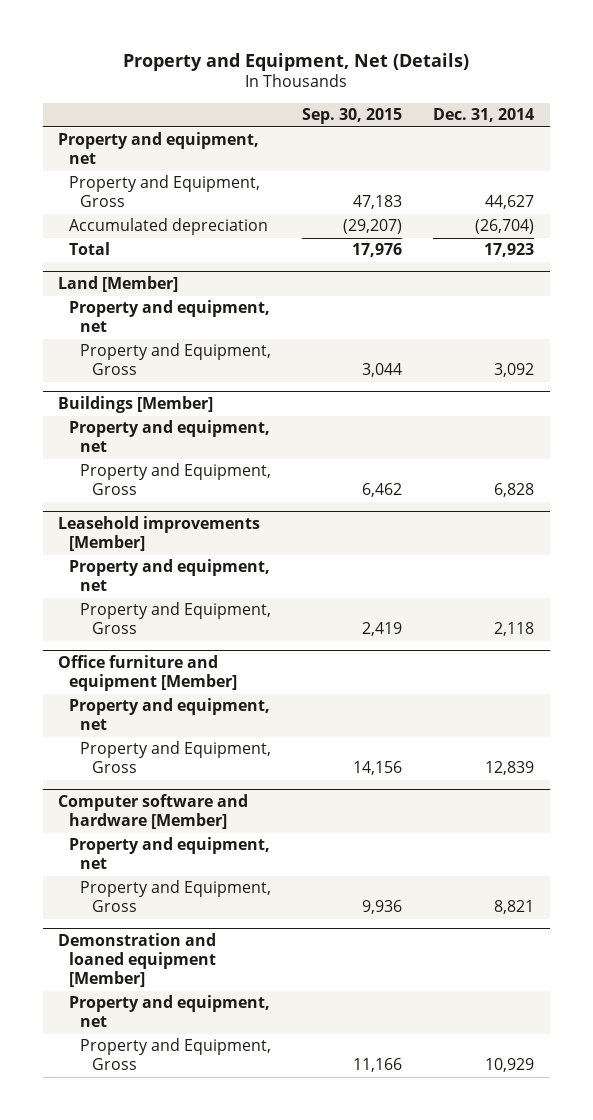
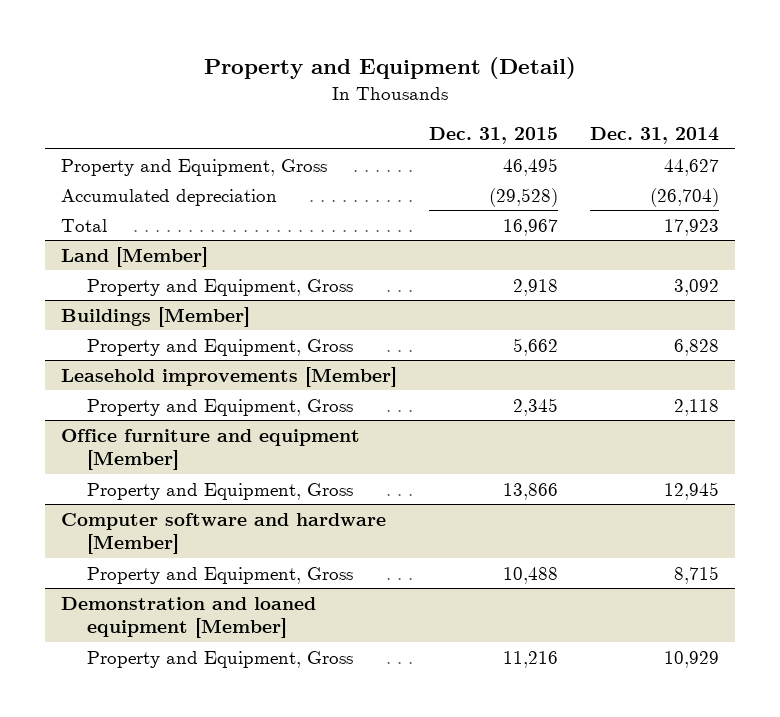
[123,52,470,71] Property and Equipment, Net (Details) -> [204,57,577,80] Property and Equipment (Detail)
[302,108,403,125] Sep. 30, 2015 -> none
none -> [429,127,559,145] Dec. 31, 2015
[58,132,260,165] Property and equipment, net -> none
[69,300,271,333] Property and equipment, net -> none
[69,420,271,453] Property and equipment, net -> none
[69,559,271,592] Property and equipment, net -> none
[69,698,271,731] Property and equipment, net -> none
[485,761,535,776] 12,839 -> [664,481,720,500] 12,945
[69,837,271,870] Property and equipment, net -> none
[494,900,535,915] 8,821 -> [674,565,720,584] 8,715
[69,995,271,1028] Property and equipment, net -> none

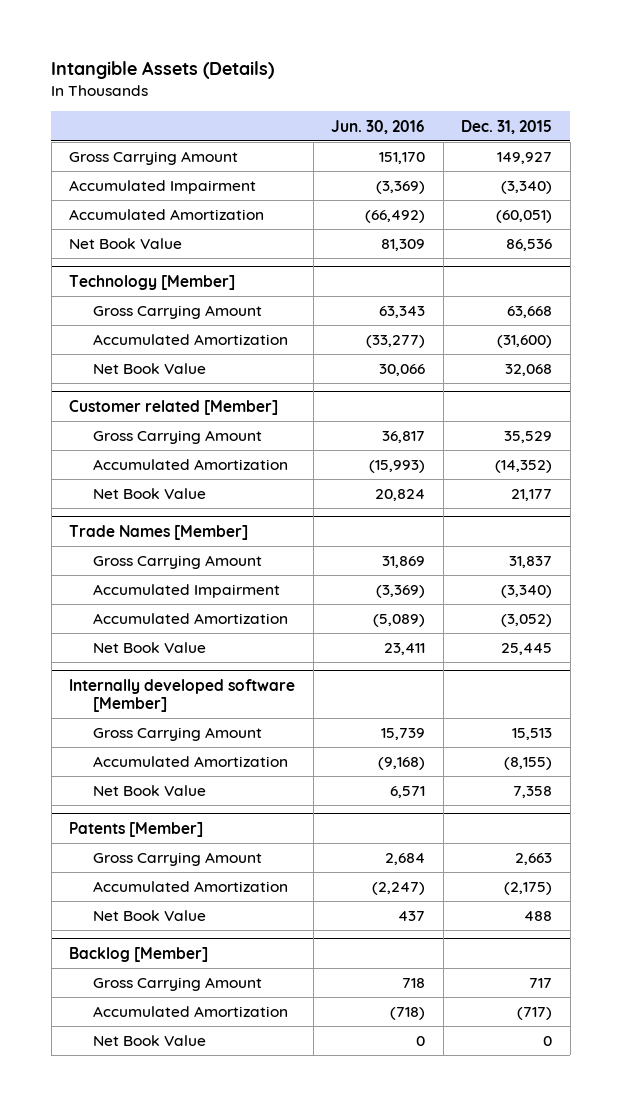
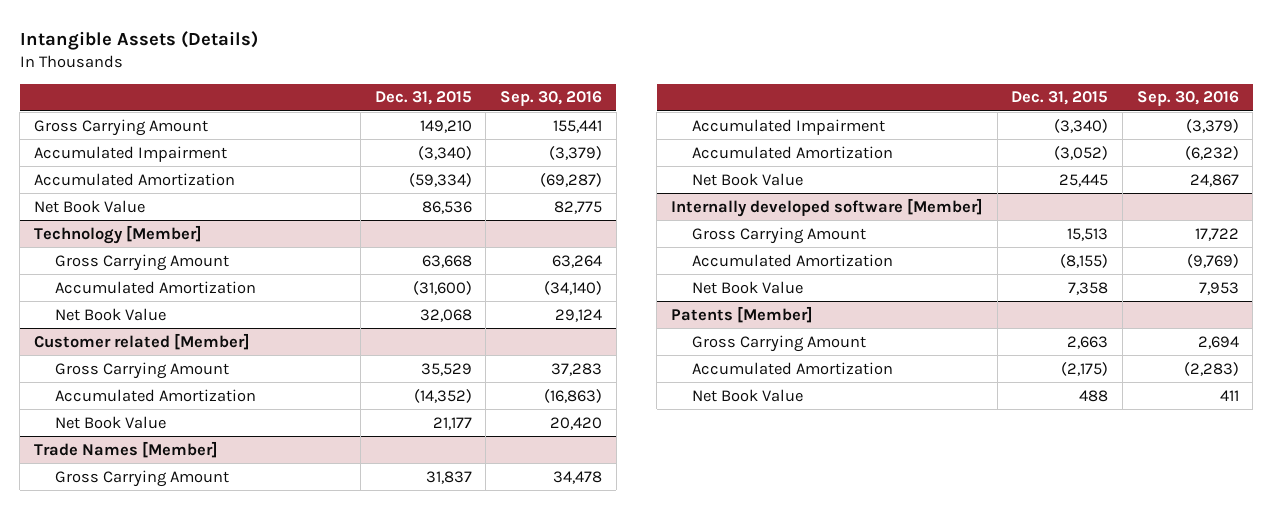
[331,119,426,134] Jun. 30, 2016 -> none
none -> [499,91,602,107] Sep. 30, 2016
[497,152,553,165] 149,927 -> [419,119,472,133] 149,210
[496,210,553,224] (60,051) -> [408,172,472,187] (59,334)
[69,947,209,963] Backlog [Member] -> none
[93,977,263,992] Gross Carrying Amount -> none
[93,1006,289,1018] Accumulated Amortization -> none
[93,1035,207,1047] Net Book Value -> none

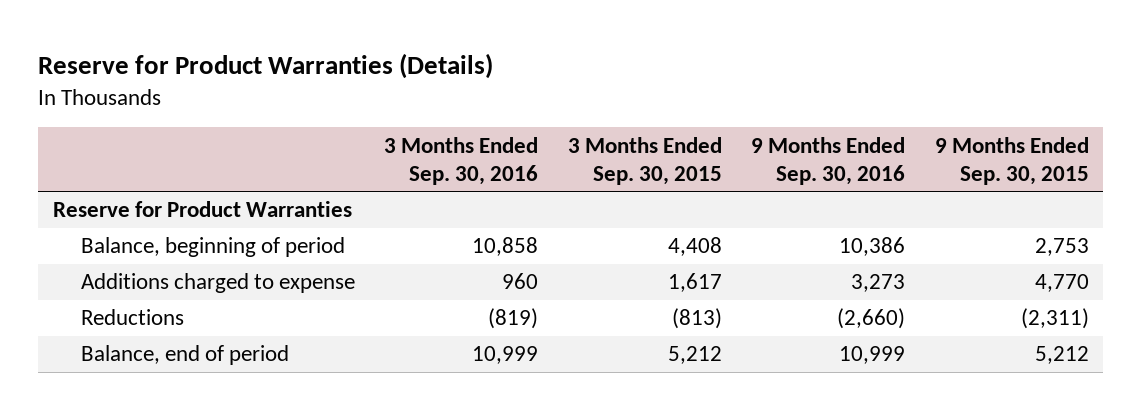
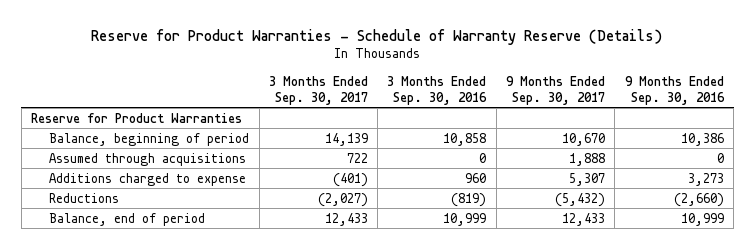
[38,52,494,79] Reserve for Product Warranties (Details) -> [91,29,663,46] Reserve for Product Warranties - Schedule of Warranty Reserve (Details)
[567,136,722,185] 3 Months Ended Sep. 30, 2015 -> none
[934,136,1089,185] 9 Months Ended Sep. 30, 2015 -> none
none -> [268,75,368,105] 3 Months Ended Sep. 30, 2017
none -> [506,75,606,105] 9 Months Ended Sep. 30, 2017
none -> [49,152,247,166] Assumed through acquisitions

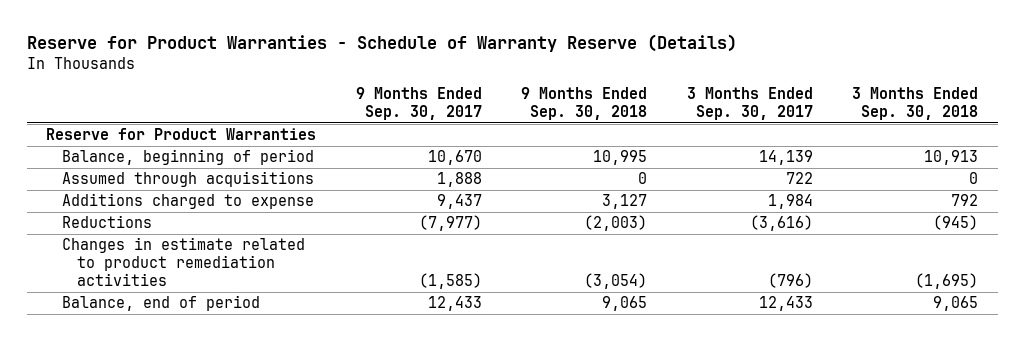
[387,75,488,105] 3 Months Ended Sep. 30, 2016 -> none
[624,75,725,105] 9 Months Ended Sep. 30, 2016 -> none
none -> [521,87,648,121] 9 Months Ended Sep. 30, 2018
none -> [851,87,978,121] 3 Months Ended Sep. 30, 2018
[332,172,368,187] (401) -> [767,194,813,210] 1,984
[569,172,606,186] 5,307 -> [436,194,482,210] 9,437
[317,192,368,207] (2,027) -> [749,215,813,232] (3,616)
[555,192,606,207] (5,432) -> [418,215,482,232] (7,977)
none -> [61,237,305,286] Changes in estimate related to product remediation activities

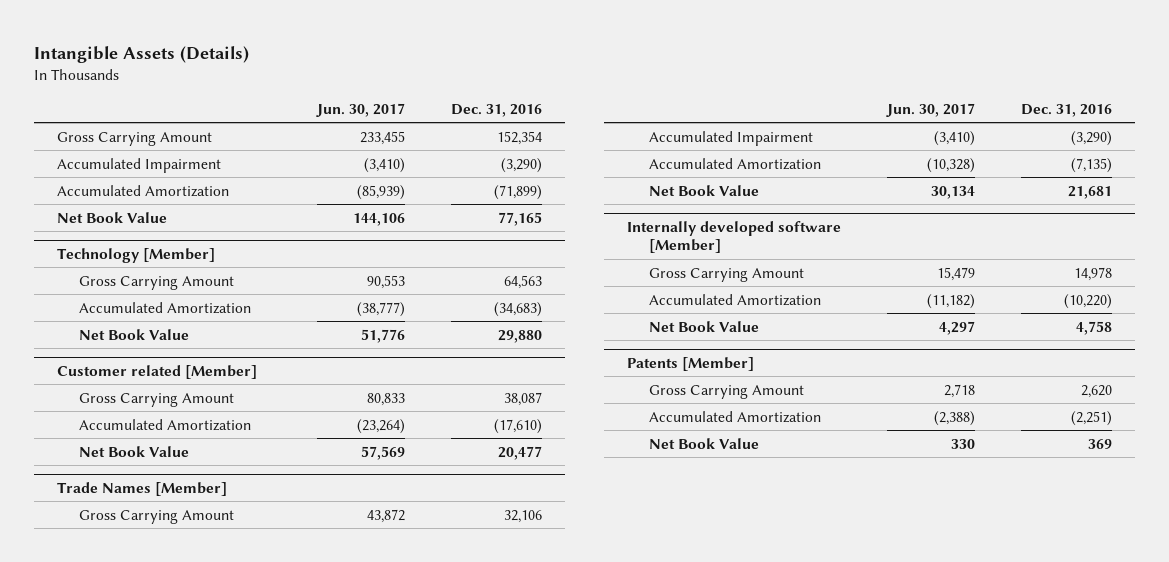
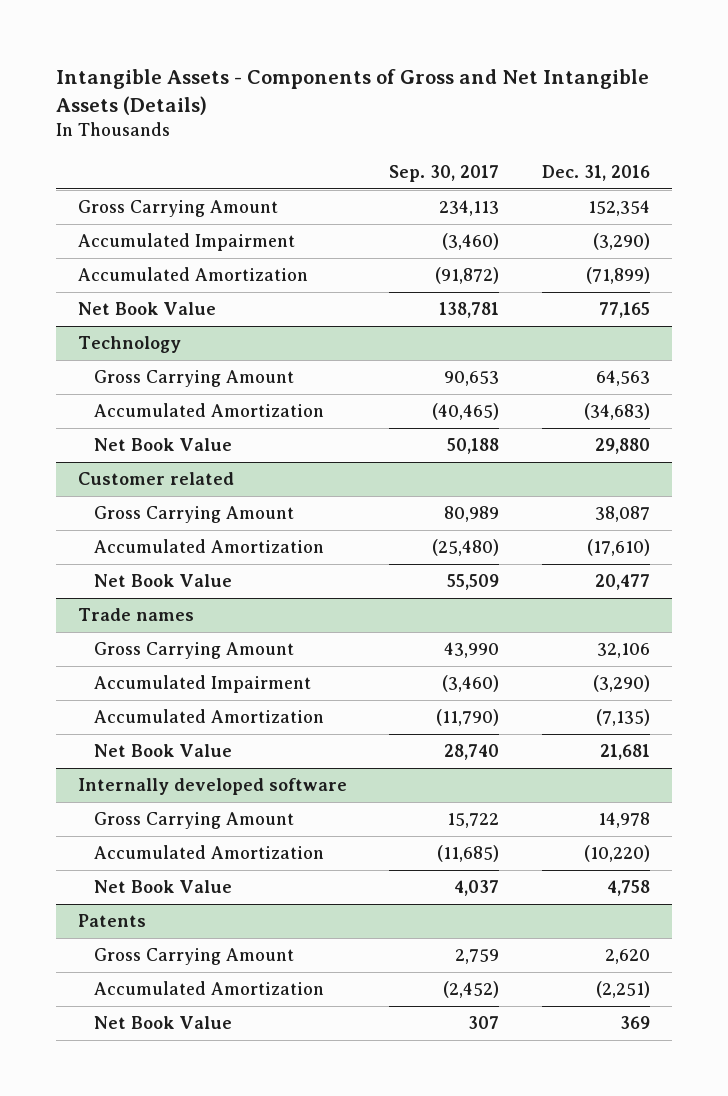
[34,45,250,63] Intangible Assets (Details) -> [56,69,650,116] Intangible Assets - Components of Gross and Net Intangible Assets (Details)
[316,102,406,117] Jun. 30, 2017 -> none
none -> [389,164,500,182] Sep. 30, 2017
[57,247,216,263] Technology [Member] -> [77,336,181,354] Technology
[57,364,258,379] Customer related [Member] -> [77,472,234,486] Customer related
[57,481,228,496] Trade Names [Member] -> [77,608,194,622] Trade names
[627,220,842,254] Internally developed software [Member] -> [77,778,347,796] Internally developed software
[627,356,755,371] Patents [Member] -> [77,914,146,928] Patents

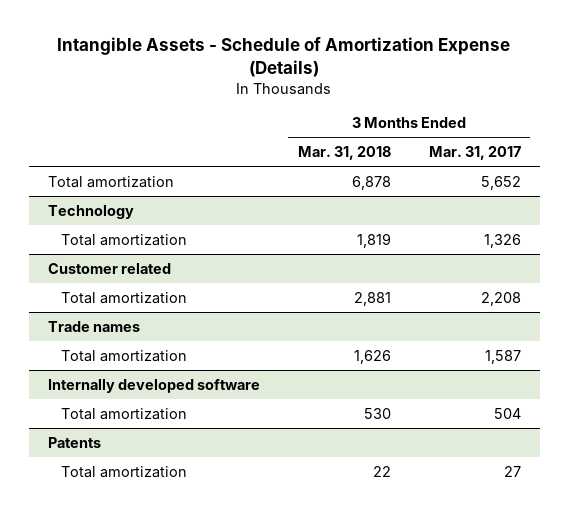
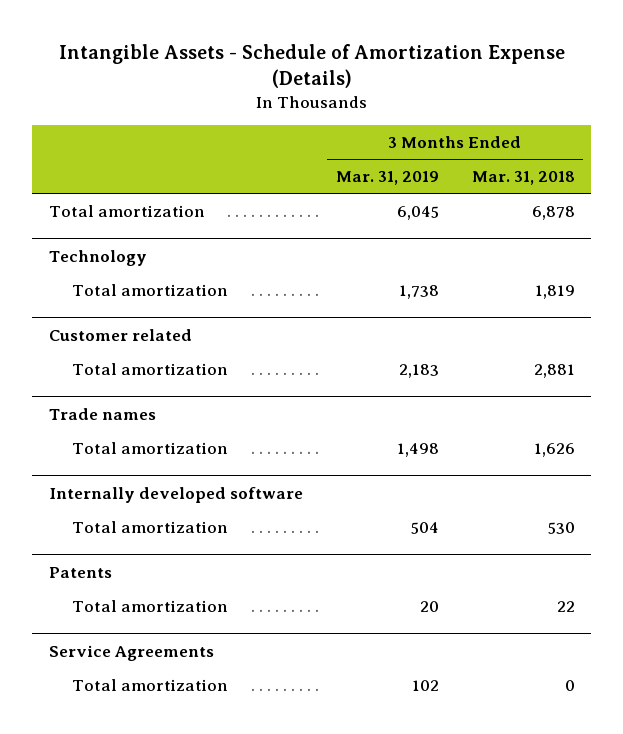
[428,146,521,161] Mar. 31, 2017 -> none
none -> [335,171,439,186] Mar. 31, 2019
none -> [48,644,214,661] Service Agreements
none -> [71,678,228,691] Total amortization

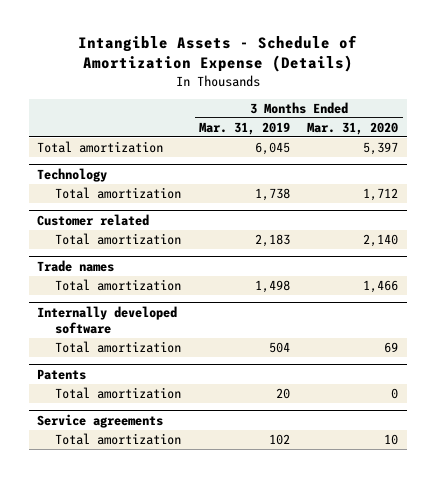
[471,171,575,186] Mar. 31, 2018 -> none
none -> [307,121,399,135] Mar. 31, 2020
[48,644,214,661] Service Agreements -> [37,413,164,428] Service agreements

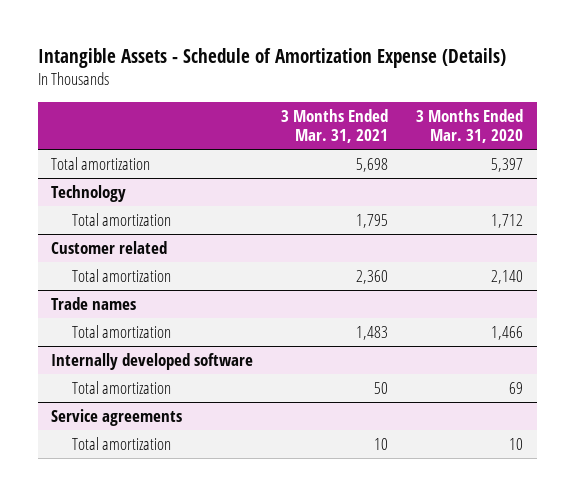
[198,121,290,135] Mar. 31, 2019 -> none
none -> [281,108,389,143] 3 Months Ended Mar. 31, 2021
[37,368,87,380] Patents -> none
[55,386,182,399] Total amortization -> none

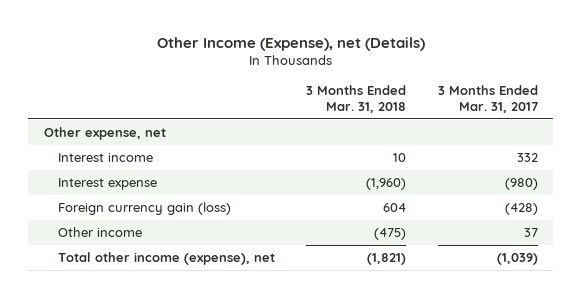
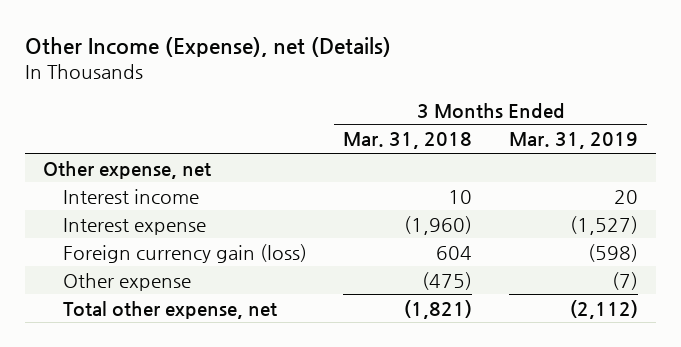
[437,85,538,114] 3 Months Ended Mar. 31, 2017 -> none
none -> [508,132,638,150] Mar. 31, 2019
[57,226,142,237] Other income -> [62,272,191,291] Other expense
[57,251,275,265] Total other income (expense), net -> [62,300,277,319] Total other expense, net

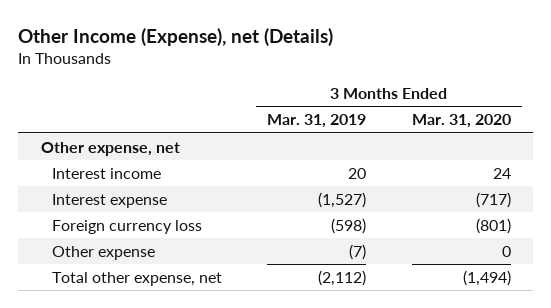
[343,132,473,150] Mar. 31, 2018 -> none
none -> [411,114,511,129] Mar. 31, 2020
[62,243,307,263] Foreign currency gain (loss) -> [51,219,202,234] Foreign currency loss

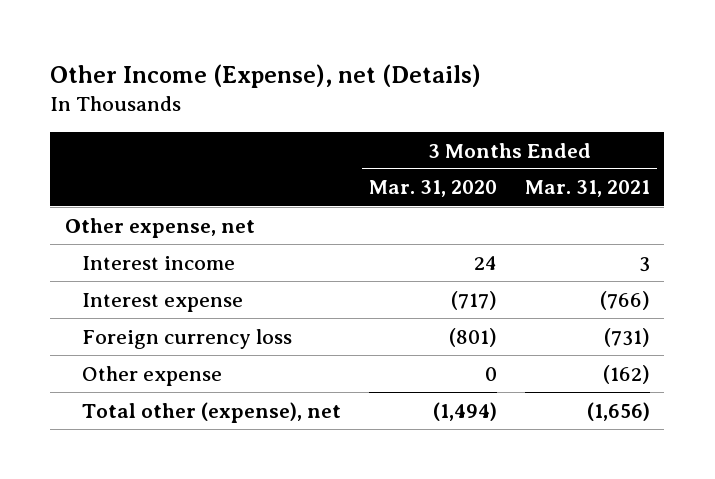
[267,114,367,129] Mar. 31, 2019 -> none
none -> [525,180,651,198] Mar. 31, 2021
[51,271,222,286] Total other expense, net -> [81,401,341,423] Total other (expense), net

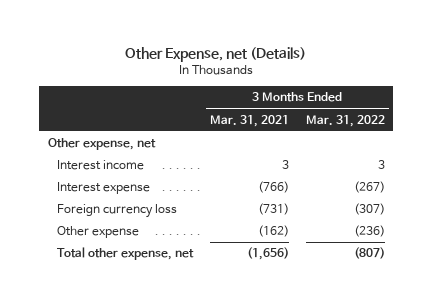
[50,63,482,88] Other Income (Expense), net (Details) -> [125,46,307,62] Other Expense, net (Details)
[368,180,497,198] Mar. 31, 2020 -> none
none -> [305,114,385,127] Mar. 31, 2022
[81,401,341,423] Total other (expense), net -> [57,247,195,261] Total other expense, net

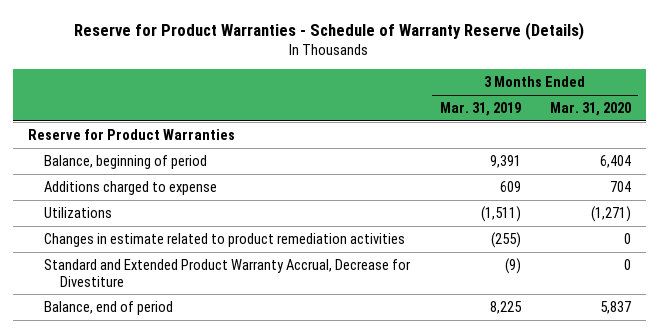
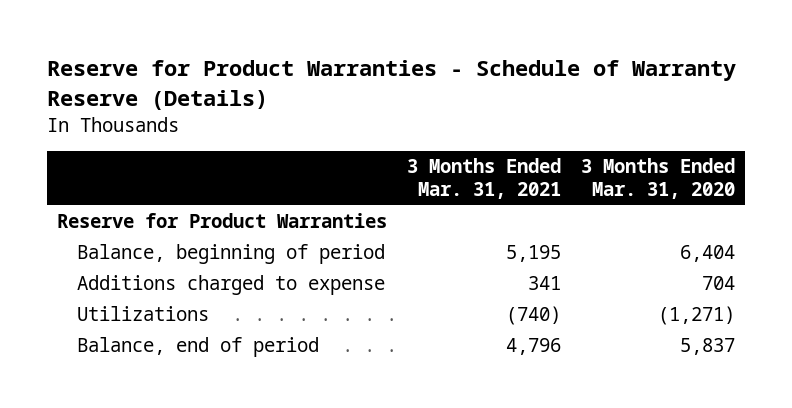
[439,102,521,117] Mar. 31, 2019 -> none
none -> [407,158,562,199] 3 Months Ended Mar. 31, 2021
[44,232,406,247] Changes in estimate related to product remediation activities -> none
[44,258,411,287] Standard and Extended Product Warranty Accrual, Decrease for Divestiture -> none

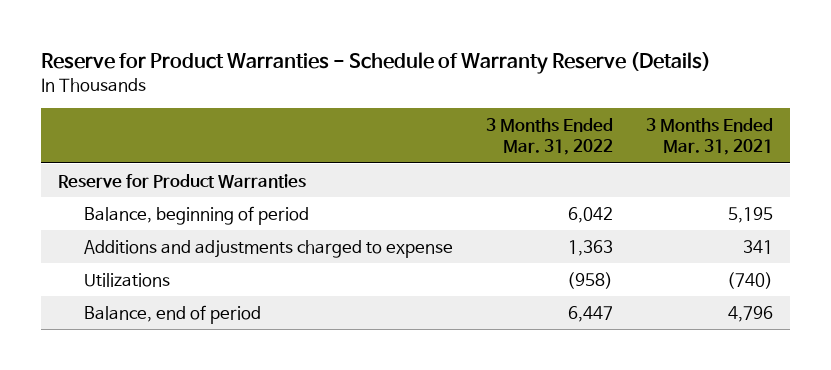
[581,158,736,199] 3 Months Ended Mar. 31, 2020 -> none
none -> [485,117,613,156] 3 Months Ended Mar. 31, 2022
[77,275,386,296] Additions charged to expense -> [83,239,453,258] Additions and adjustments charged to expense

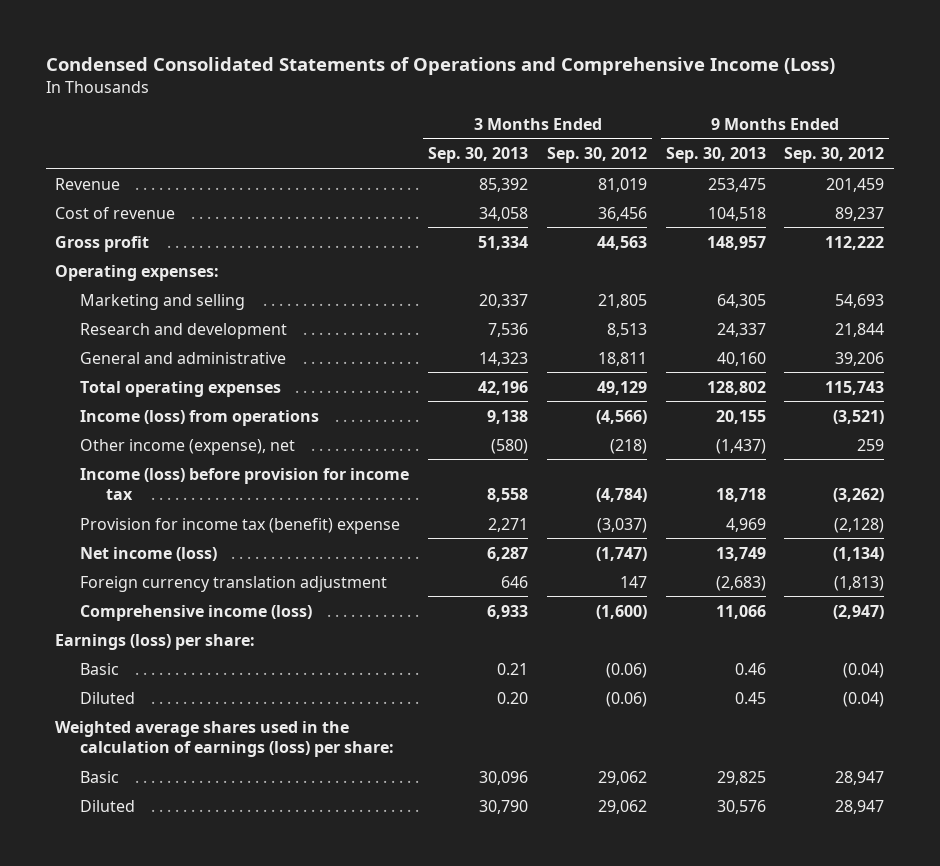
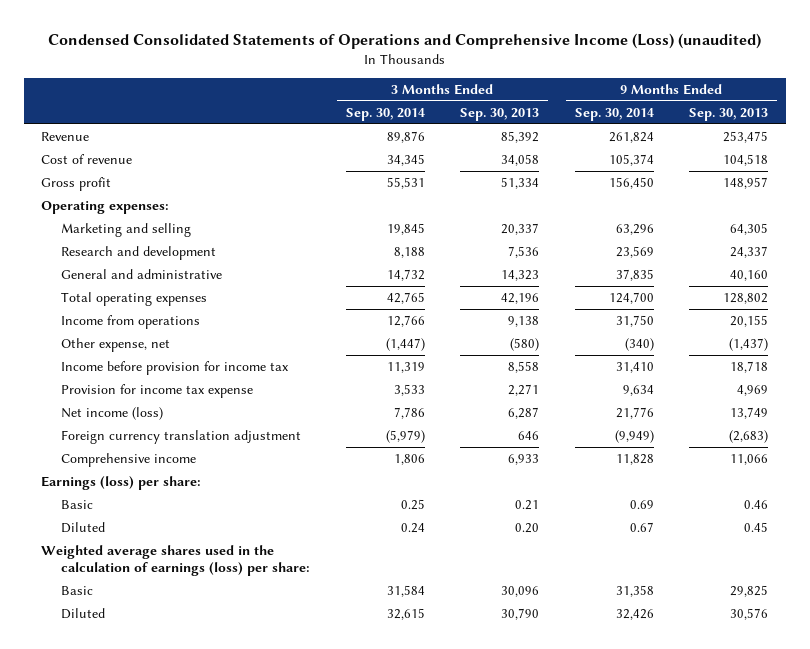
[45,57,835,76] Condensed Consolidated Statements of Operations and Comprehensive Income (Loss) -> [47,33,761,50] Condensed Consolidated Statements of Operations and Comprehensive Income (Loss) (unaudited)
[546,147,647,164] Sep. 30, 2012 -> none
[784,147,885,164] Sep. 30, 2012 -> none
none -> [345,107,425,121] Sep. 30, 2014
none -> [574,107,654,121] Sep. 30, 2014
[80,409,320,426] Income (loss) from operations -> [61,314,201,329] Income from operations
[80,438,296,455] Other income (expense), net -> [61,337,171,352] Other expense, net
[80,467,410,501] Income (loss) before provision for income tax -> [61,360,290,375] Income before provision for income tax
[80,517,401,534] Provision for income tax (benefit) expense -> [61,383,254,398] Provision for income tax expense
[80,604,313,621] Comprehensive income (loss) -> [61,452,197,467] Comprehensive income

